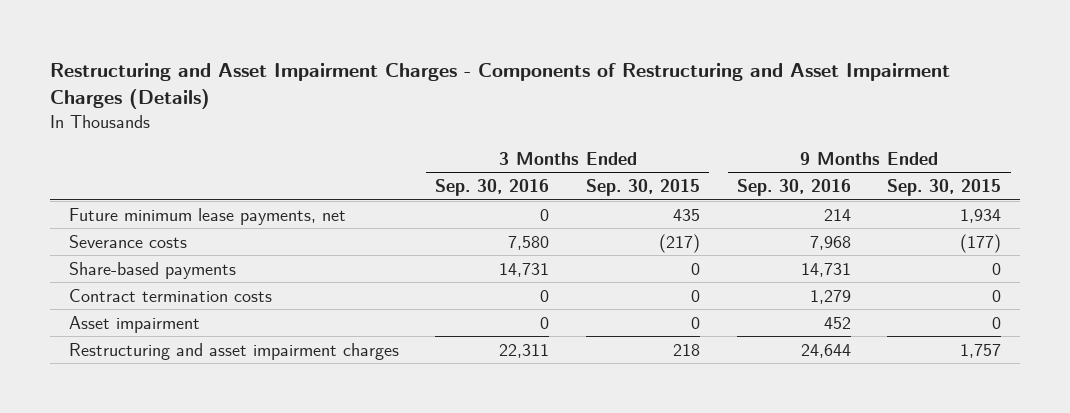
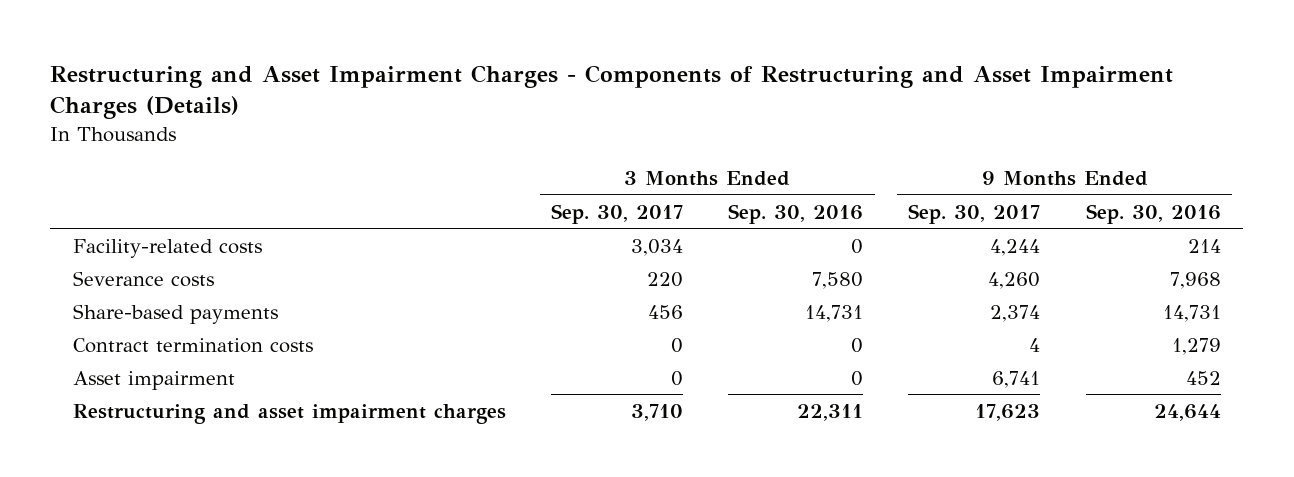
[586,179,701,197] Sep. 30, 2015 -> none
[887,179,1002,197] Sep. 30, 2015 -> none
none -> [551,203,684,224] Sep. 30, 2017
none -> [908,203,1041,224] Sep. 30, 2017
[68,207,346,225] Future minimum lease payments, net -> [72,238,262,258] Facility-related costs

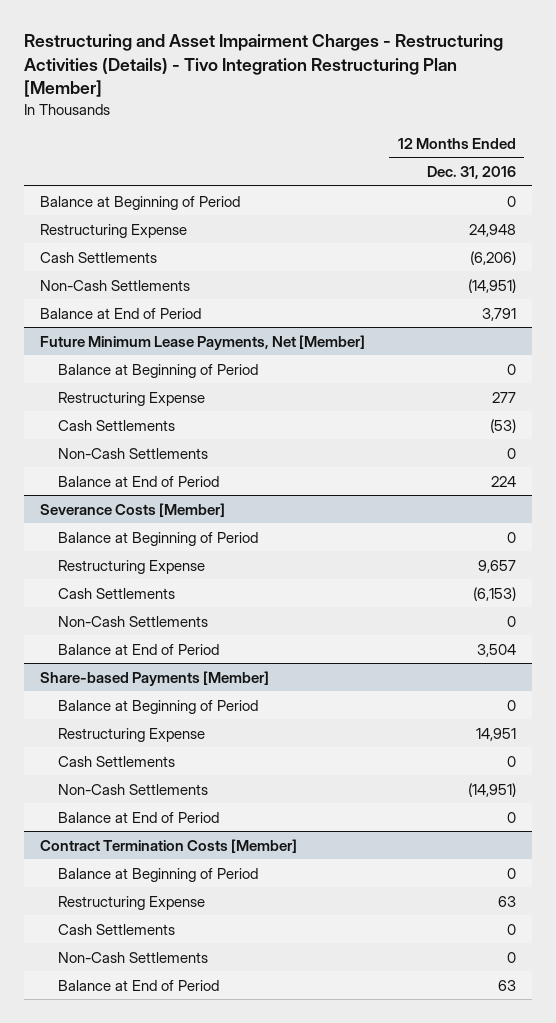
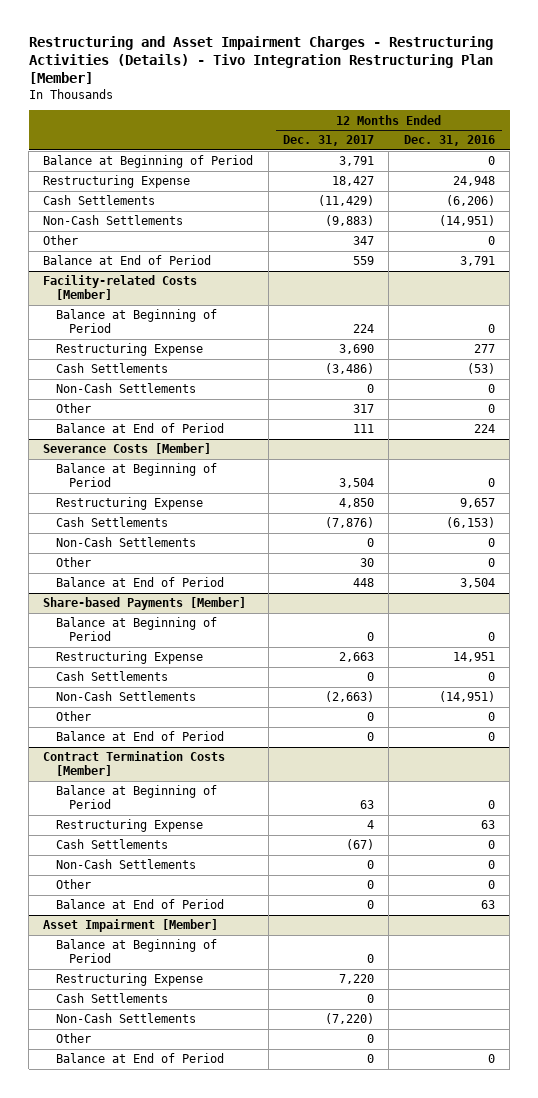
none -> [283,135,375,147] Dec. 31, 2017
none -> [43,235,79,246] Other
[40,334,366,350] Future Minimum Lease Payments, Net [Member] -> [43,275,198,301] Facility-related Costs [Member]
none -> [56,403,92,414] Other
none -> [56,557,92,568] Other
none -> [56,711,92,722] Other
none -> [56,879,92,890] Other
none -> [43,919,219,933] Asset Impairment [Member]
none -> [56,939,218,964] Balance at Beginning of Period
none -> [56,973,204,987] Restructuring Expense
none -> [56,993,169,1004] Cash Settlements
none -> [56,1013,197,1024] Non-Cash Settlements
none -> [56,1033,92,1044] Other
none -> [56,1053,225,1064] Balance at End of Period

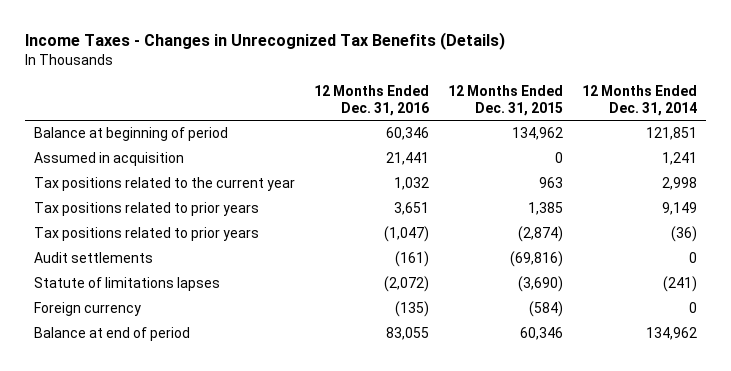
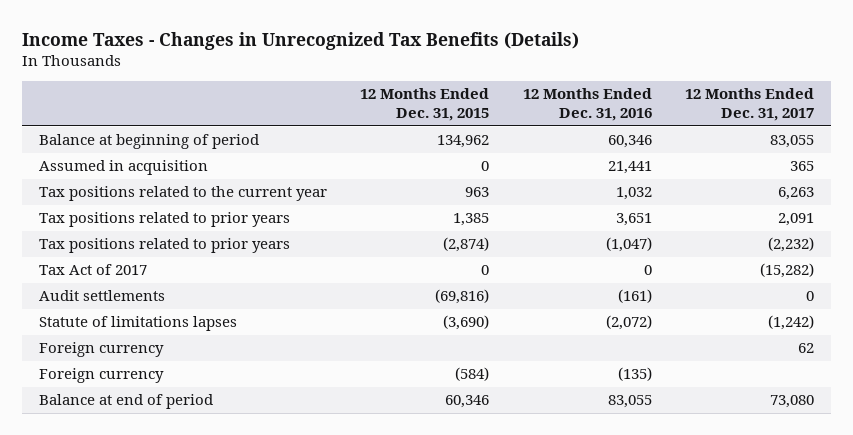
[581,84,697,116] 12 Months Ended Dec. 31, 2014 -> none
none -> [685,88,815,122] 12 Months Ended Dec. 31, 2017
none -> [39,264,148,276] Tax Act of 2017
none -> [39,342,165,358] Foreign currency

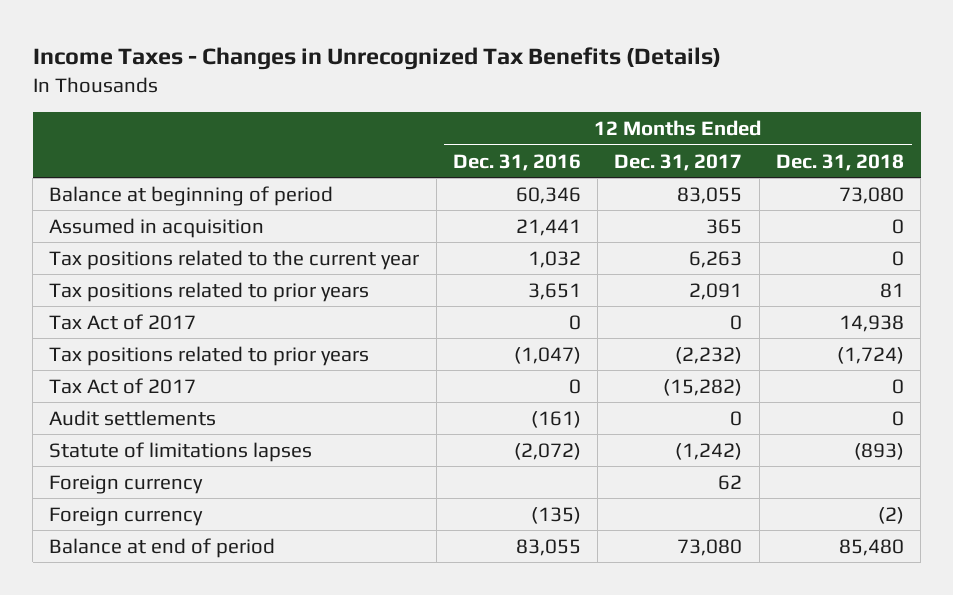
[360,88,490,122] 12 Months Ended Dec. 31, 2015 -> none
none -> [775,153,904,171] Dec. 31, 2018
none -> [49,313,197,330] Tax Act of 2017

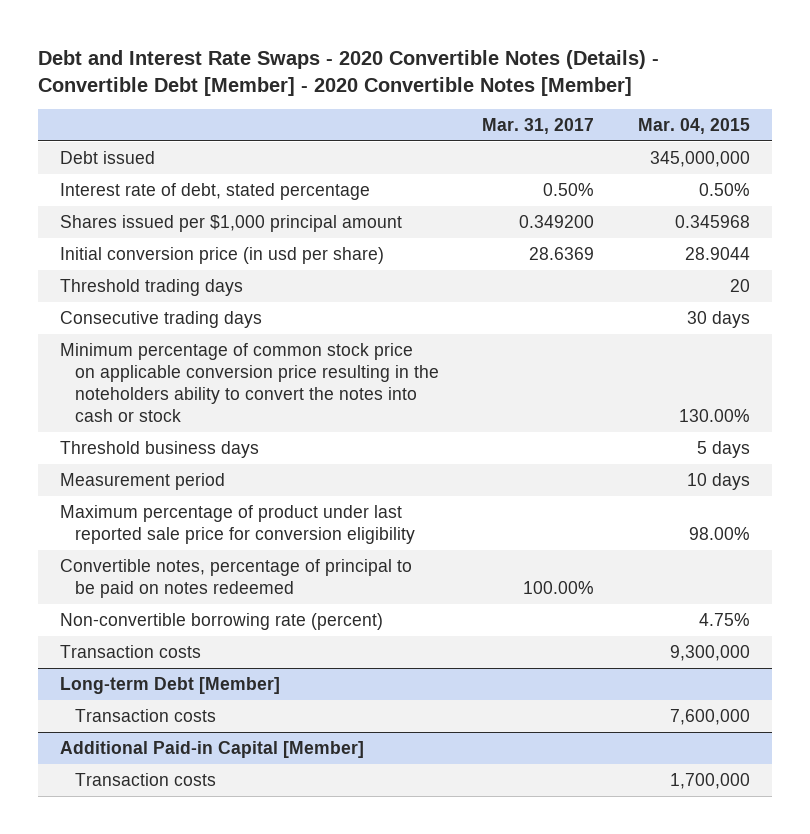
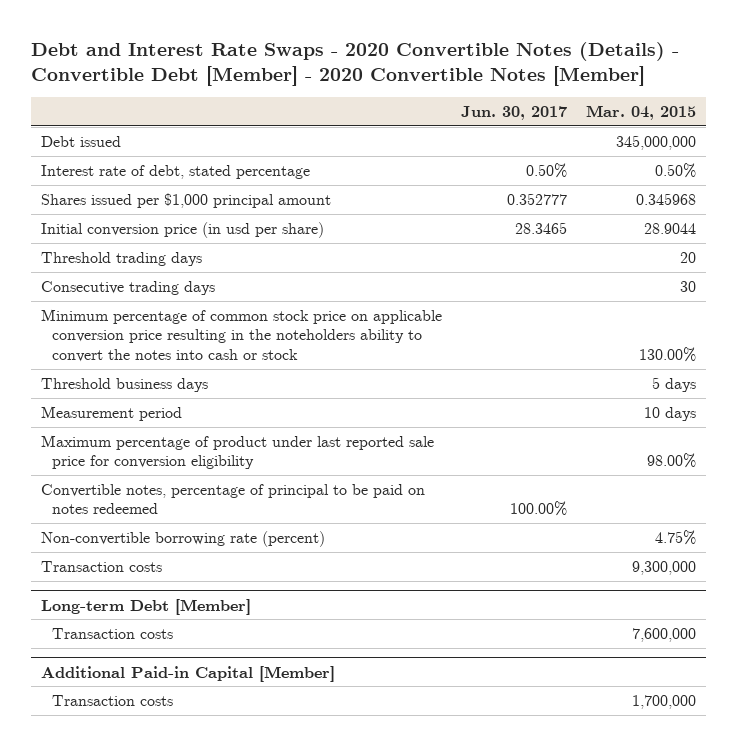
[482,118,595,135] Mar. 31, 2017 -> none
none -> [460,106,567,121] Jun. 30, 2017
[686,310,750,328] 30 days -> [680,280,697,292] 30

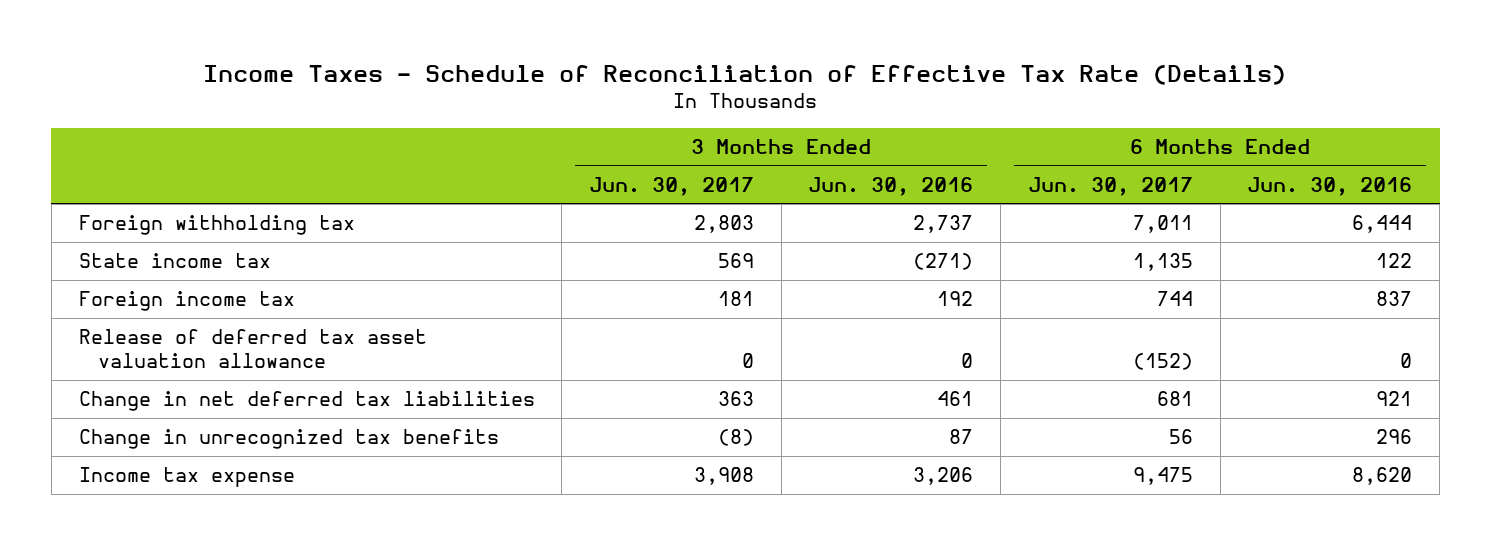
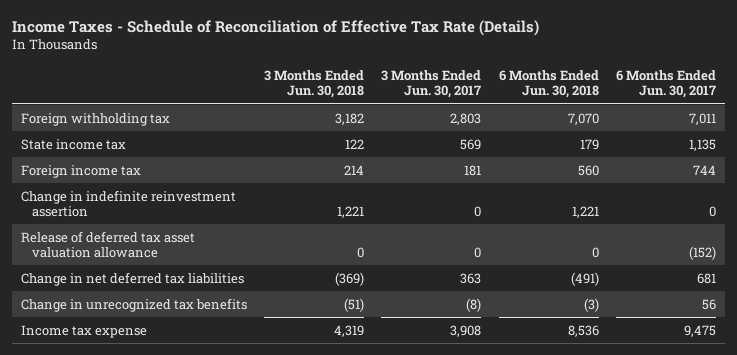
[808,176,974,196] Jun. 30, 2016 -> none
[1247,176,1413,196] Jun. 30, 2016 -> none
none -> [263,69,364,99] 3 Months Ended Jun. 30, 2018
none -> [498,69,599,99] 6 Months Ended Jun. 30, 2018
none -> [20,189,236,218] Change in indefinite reinvestment assertion

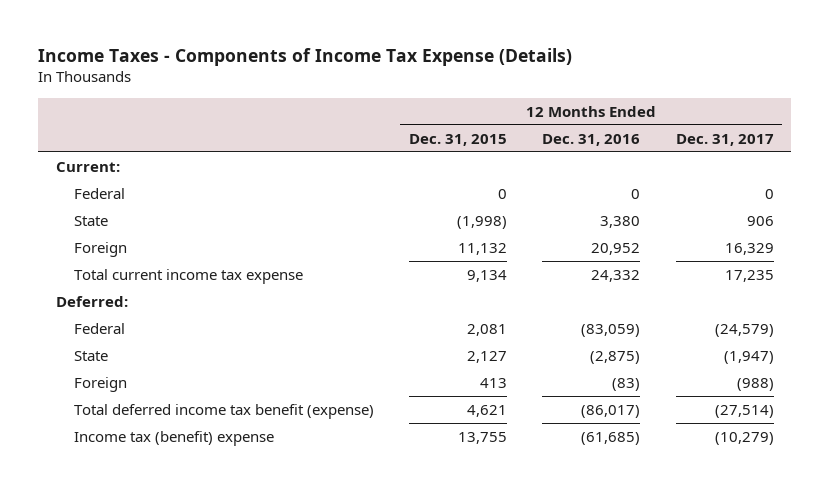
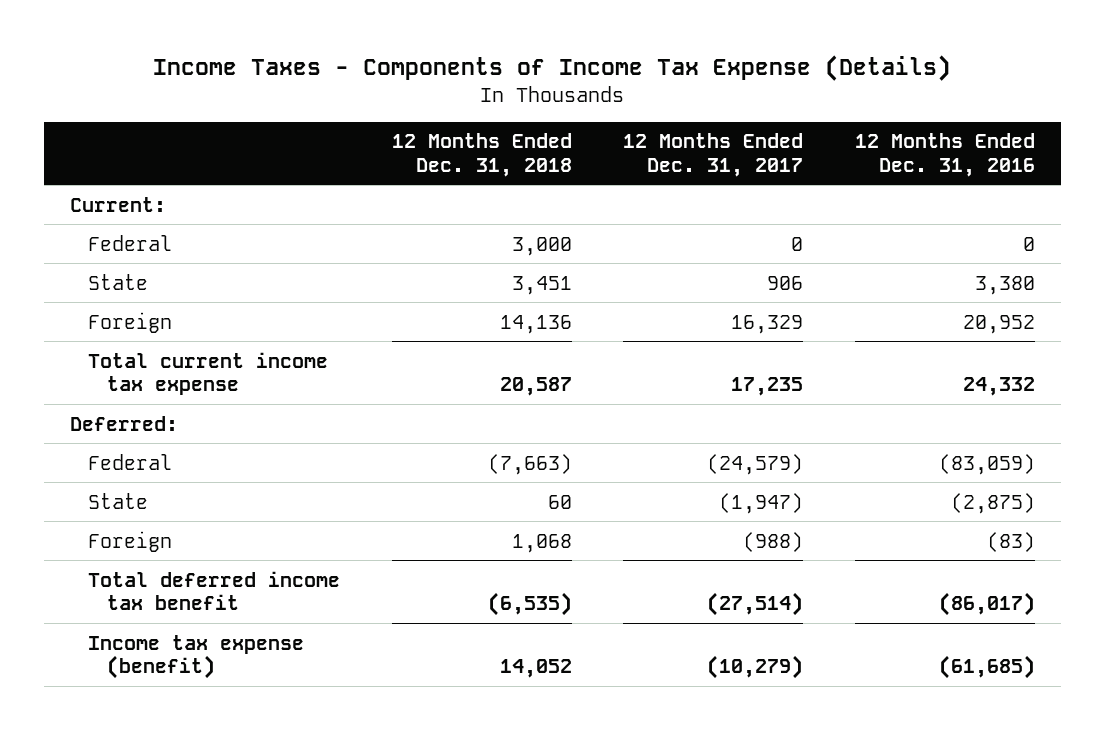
[408,133,507,146] Dec. 31, 2015 -> none
none -> [391,133,572,177] 12 Months Ended Dec. 31, 2018
[73,403,374,419] Total deferred income tax benefit (expense) -> [88,570,341,610] Total deferred income tax benefit
[73,430,274,446] Income tax (benefit) expense -> [88,634,305,679] Income tax expense (benefit)

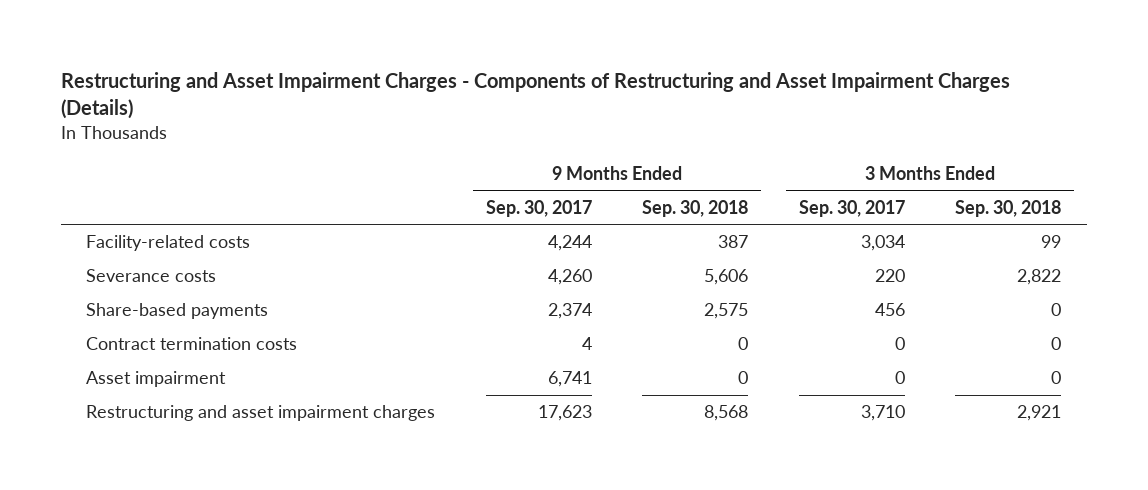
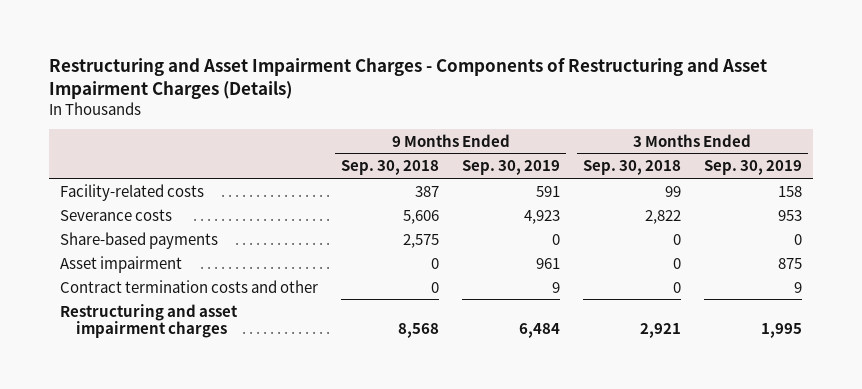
[485,199,592,217] Sep. 30, 2017 -> none
[798,199,905,217] Sep. 30, 2017 -> none
none -> [461,160,560,176] Sep. 30, 2019
none -> [703,160,802,176] Sep. 30, 2019
[86,337,298,351] Contract termination costs -> none
none -> [60,279,319,293] Contract termination costs and other

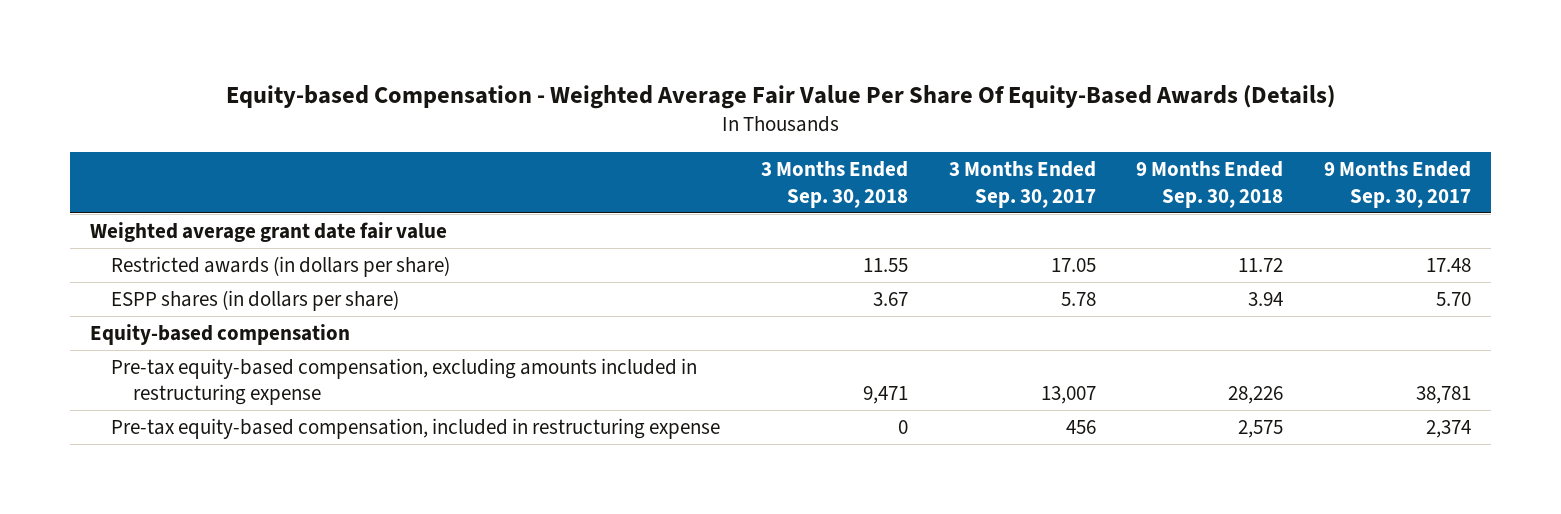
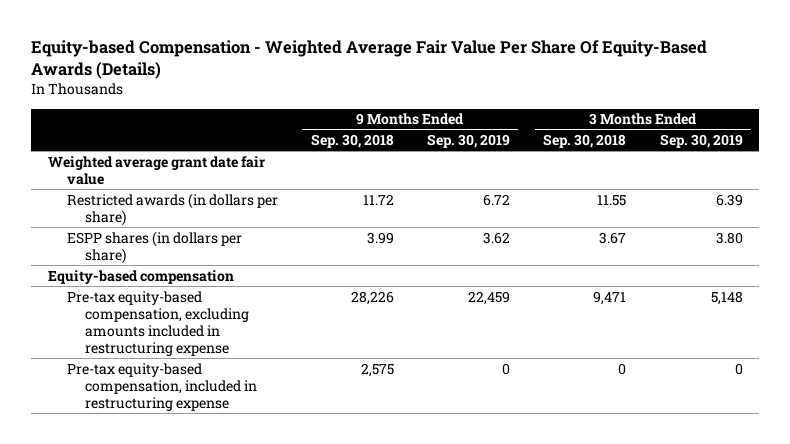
[948,161,1096,208] 3 Months Ended Sep. 30, 2017 -> none
[1324,161,1472,208] 9 Months Ended Sep. 30, 2017 -> none
none -> [427,133,511,148] Sep. 30, 2019
none -> [659,133,743,148] Sep. 30, 2019
[1248,291,1284,306] 3.94 -> [366,231,394,244] 3.99

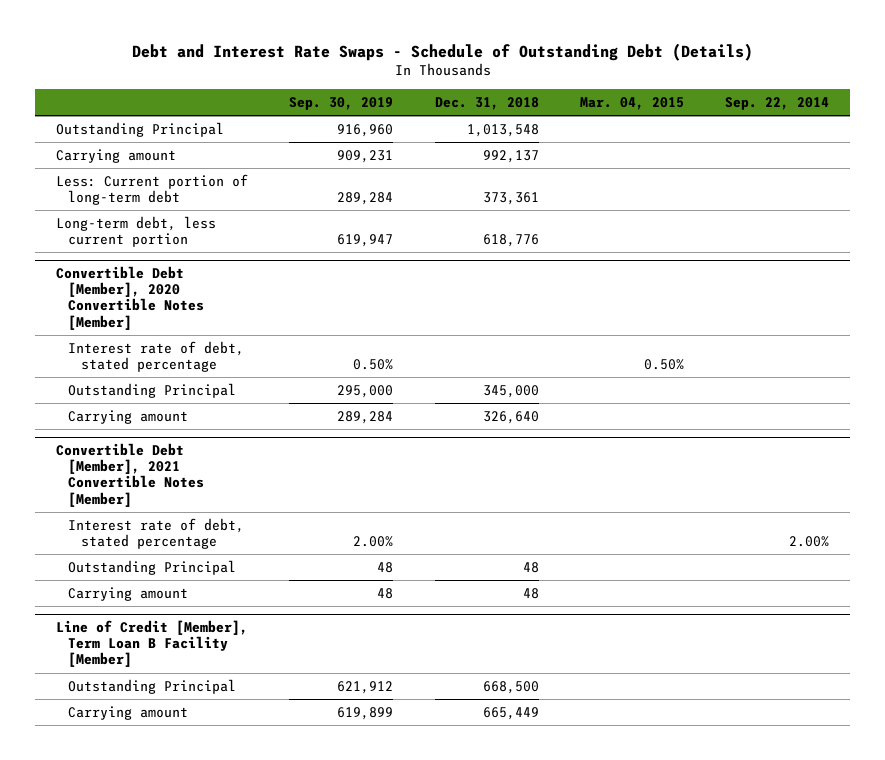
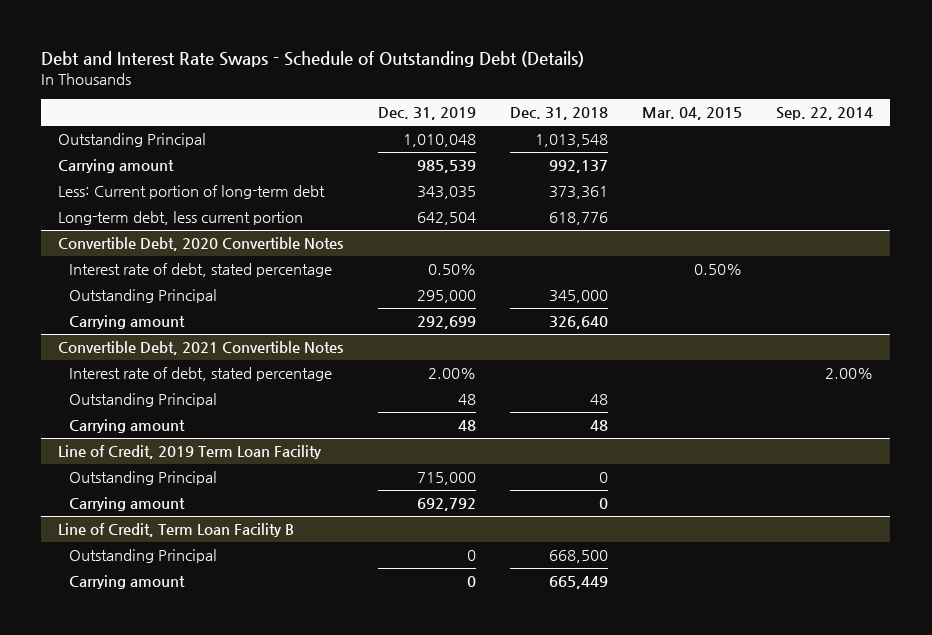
[289,97,394,111] Sep. 30, 2019 -> none
none -> [377,107,476,121] Dec. 31, 2019
[55,266,205,330] Convertible Debt [Member], 2020 Convertible Notes [Member] -> [58,237,344,252] Convertible Debt, 2020 Convertible Notes
[55,443,205,507] Convertible Debt [Member], 2021 Convertible Notes [Member] -> [58,341,344,356] Convertible Debt, 2021 Convertible Notes
none -> [58,445,323,460] Line of Credit, 2019 Term Loan Facility
none -> [68,471,217,486] Outstanding Principal
none -> [68,497,185,512] Carrying amount
[55,620,248,668] Line of Credit [Member], Term Loan B Facility [Member] -> [58,523,295,538] Line of Credit, Term Loan Facility B

